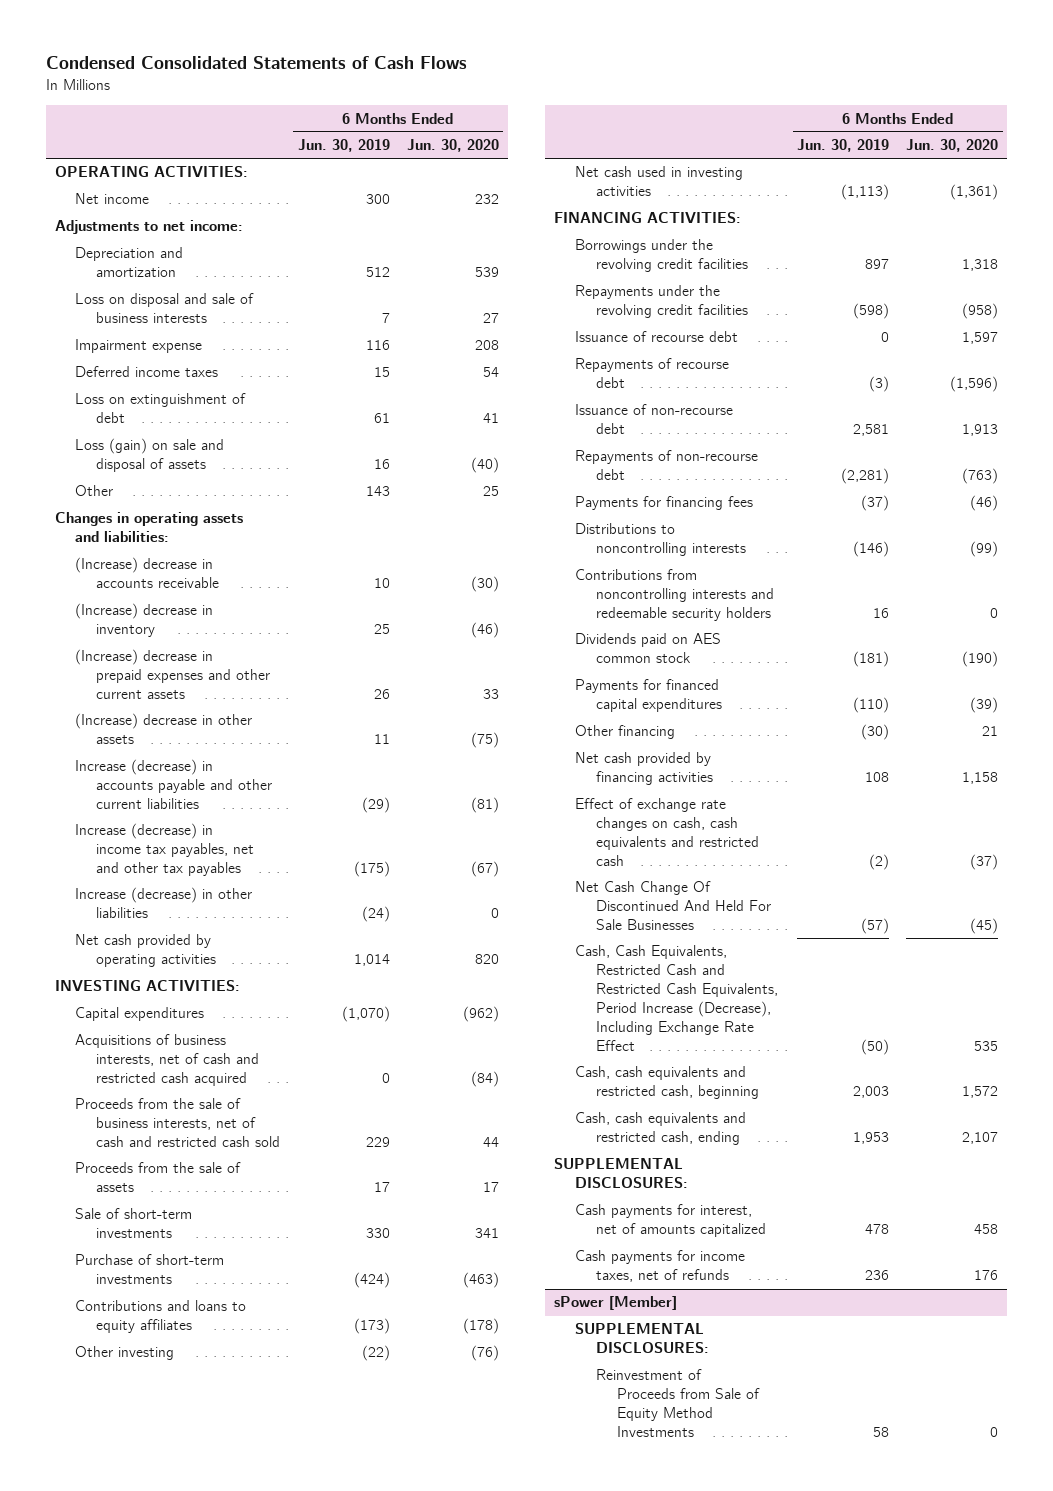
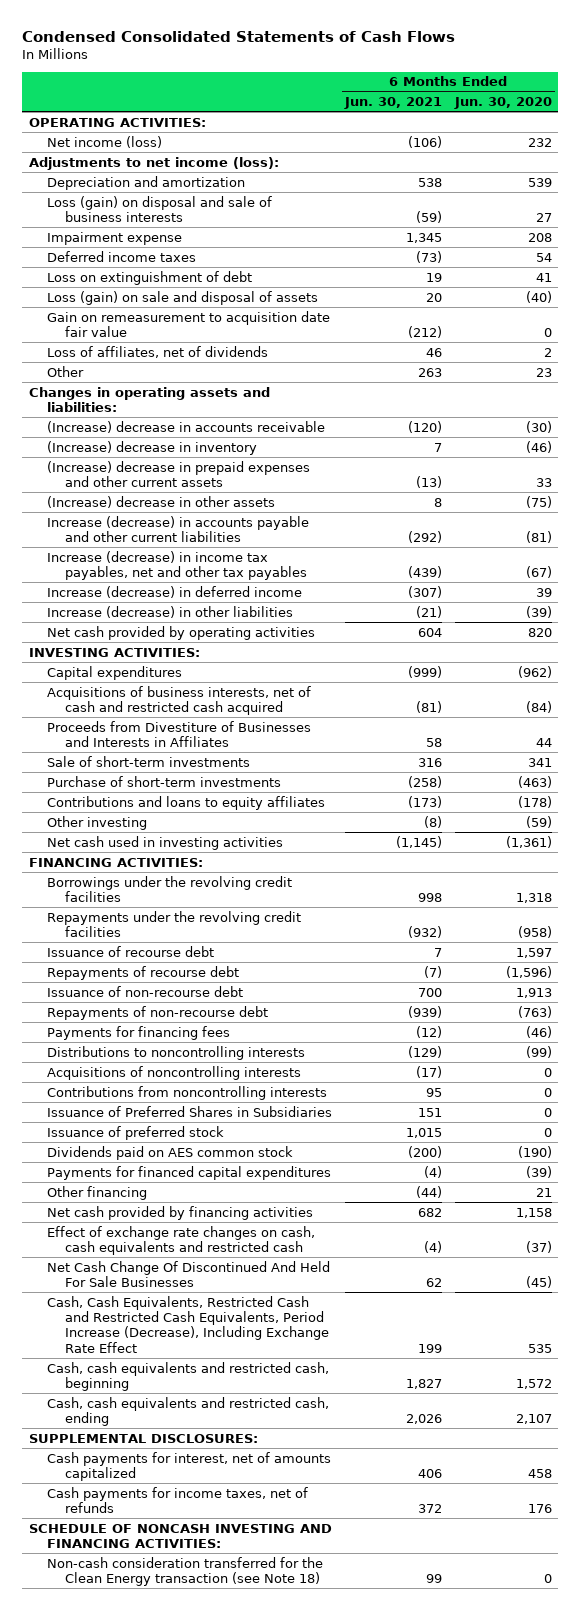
[297,139,390,153] Jun. 30, 2019 -> none
none -> [343,97,442,110] Jun. 30, 2021
[75,193,150,205] Net income -> [46,135,162,148] Net income (loss)
[54,220,243,235] Adjustments to net income: -> [28,156,279,170] Adjustments to net income (loss):
[75,293,255,324] Loss on disposal and sale of business interests -> [46,195,272,222] Loss (gain) on disposal and sale of business interests
none -> [46,310,330,337] Gain on remeasurement to acquisition date fair value
none -> [46,345,268,358] Loss of affiliates, net of dividends
[482,486,499,497] 25 -> [535,367,552,377] 23
none -> [46,585,302,598] Increase (decrease) in deferred income
[490,908,499,919] 0 -> [525,605,552,618] (39)
[75,1162,242,1193] Proceeds from the sale of assets -> none
[75,1098,281,1148] Proceeds from the sale of business interests, net of cash and restricted cash sold -> [46,720,311,747] Proceeds from Divestiture of Businesses and Interests in Affiliates
[470,1345,499,1362] (76) -> [525,815,552,828] (59)
none -> [46,1065,301,1080] Acquisitions of noncontrolling interests
[574,569,774,622] Contributions from noncontrolling interests and redeemable security holders -> [46,1085,327,1100] Contributions from noncontrolling interests
none -> [46,1105,332,1117] Issuance of Preferred Shares in Subsidiaries
none -> [46,1125,224,1140] Issuance of preferred stock
[554,1296,678,1311] sPower [Member] -> none
[574,1323,709,1354] SUPPLEMENTAL DISCLOSURES: -> none
[595,1369,760,1438] Reinvestment of Proceeds from Sale of Equity Method Investments -> none
none -> [28,1523,332,1548] SCHEDULE OF NONCASH INVESTING AND FINANCING ACTIVITIES:
none -> [46,1556,323,1586] Non-cash consideration transferred for the Clean Energy transaction (see Note 18)

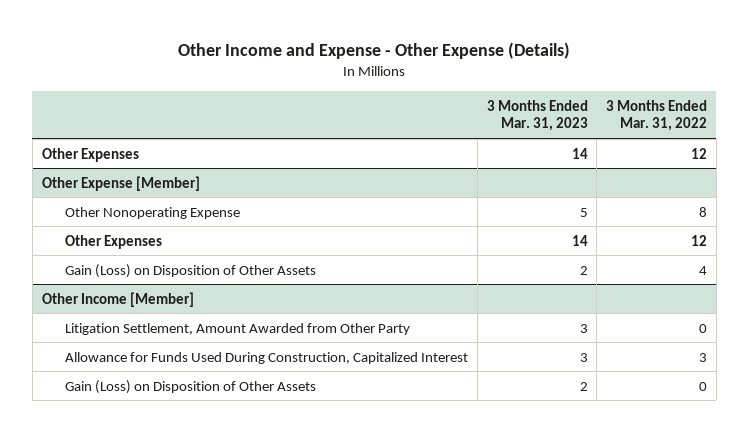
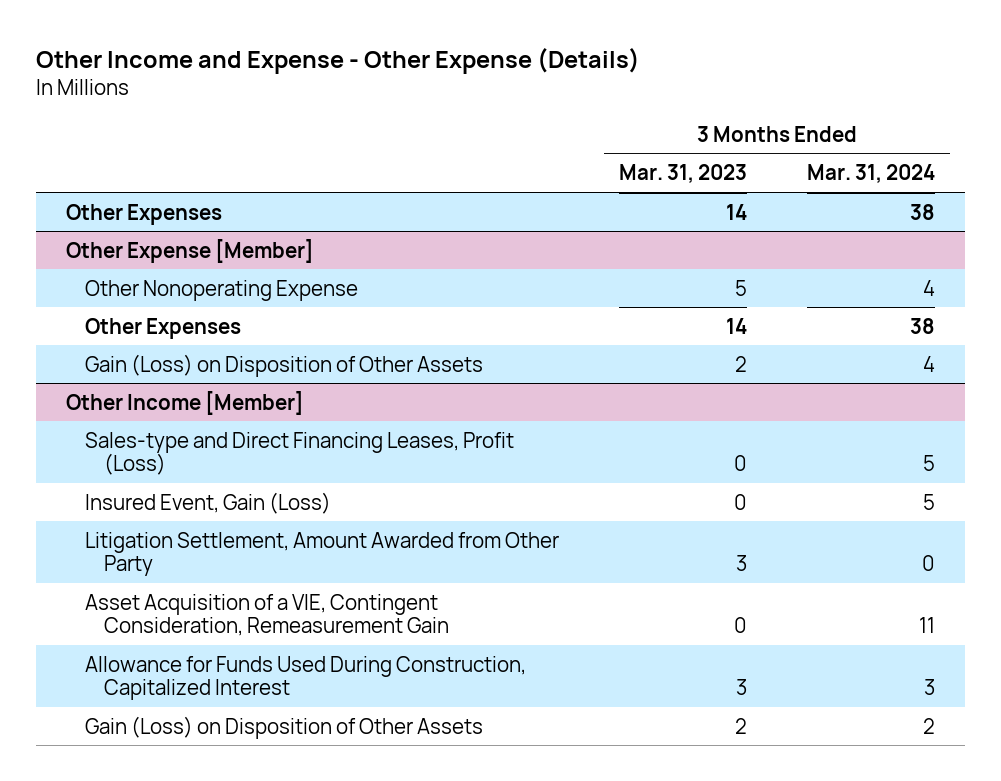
[605,99,707,132] 3 Months Ended Mar. 31, 2022 -> none
none -> [806,164,935,184] Mar. 31, 2024
none -> [85,431,515,476] Sales-type and Direct Financing Leases, Profit (Loss)
none -> [85,491,332,514] Insured Event, Gain (Loss)
none -> [85,593,449,637] Asset Acquisition of a VIE, Contingent Consideration, Remeasurement Gain

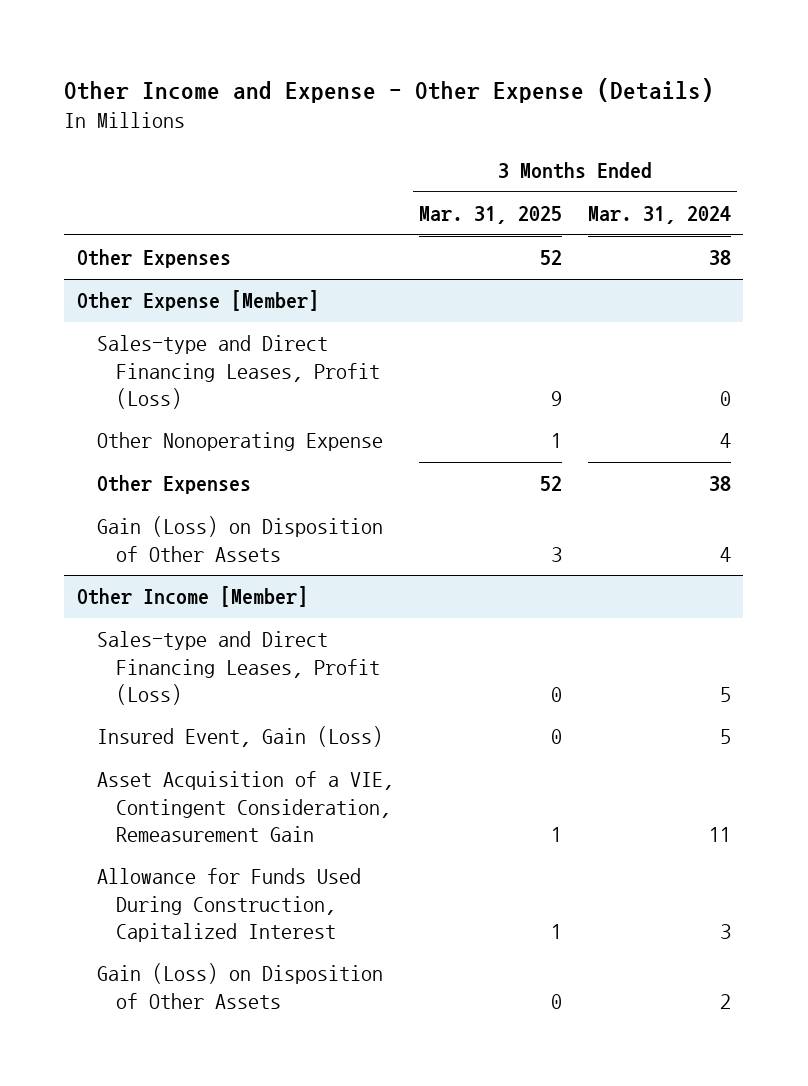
[619,164,748,184] Mar. 31, 2023 -> none
none -> [419,206,563,225] Mar. 31, 2025
none -> [96,335,381,409] Sales-type and Direct Financing Leases, Profit (Loss)
[85,531,560,577] Litigation Settlement, Amount Awarded from Other Party -> none

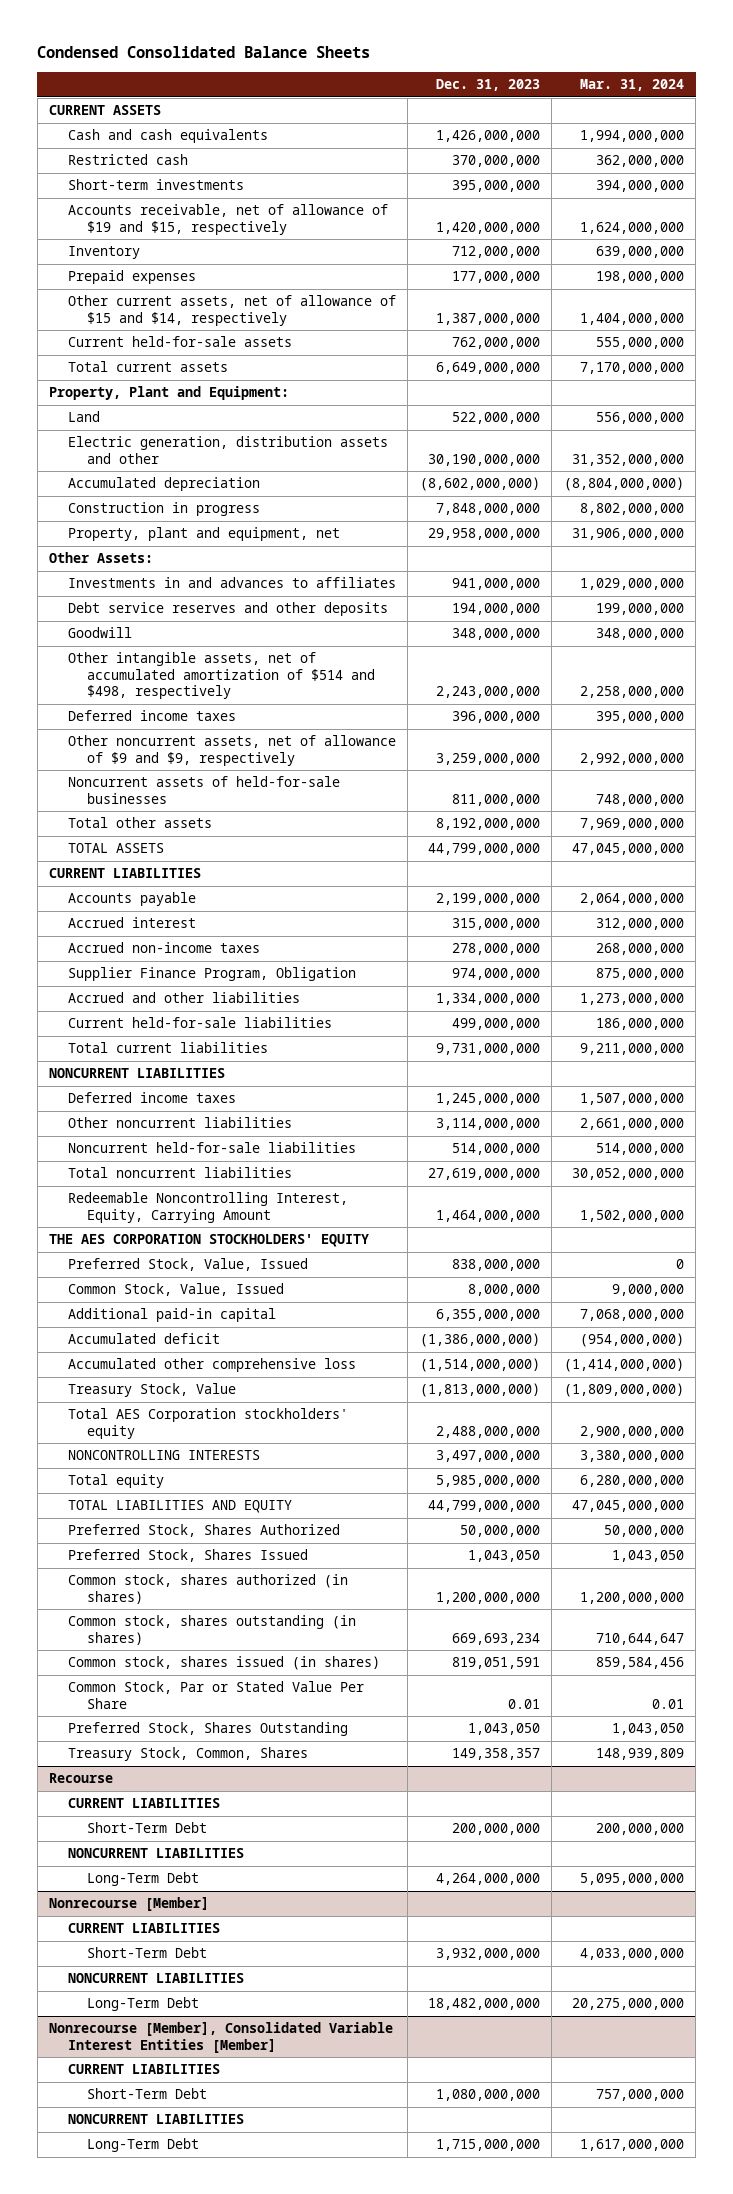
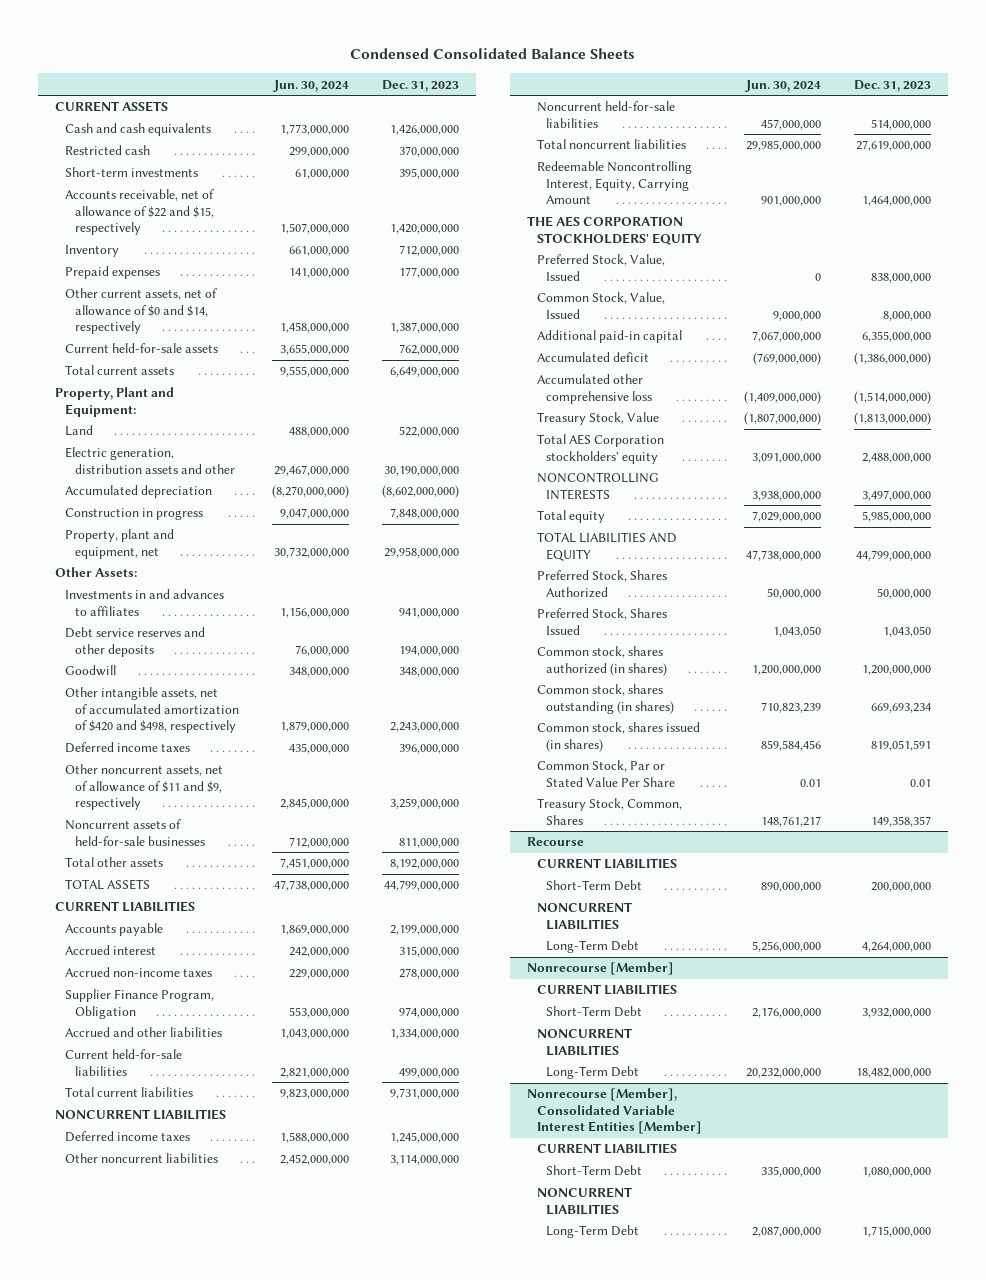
[579,79,684,92] Mar. 31, 2024 -> none
none -> [273,79,350,92] Jun. 30, 2024
[68,204,389,235] Accounts receivable, net of allowance of $19 and $15, respectively -> [64,189,214,236] Accounts receivable, net of allowance of $22 and $15, respectively
[68,295,397,326] Other current assets, net of allowance of $15 and $14, respectively -> [64,288,217,335] Other current assets, net of allowance of $0 and $14, respectively
[68,652,375,699] Other intangible assets, net of accumulated amortization of $514 and $498, respectively -> [64,687,239,734] Other intangible assets, net of accumulated amortization of $420 and $498, respectively
[68,735,397,766] Other noncurrent assets, net of allowance of $9 and $9, respectively -> [64,764,223,811] Other noncurrent assets, net of allowance of $11 and $9, respectively
[68,1722,349,1737] Preferred Stock, Shares Outstanding -> none

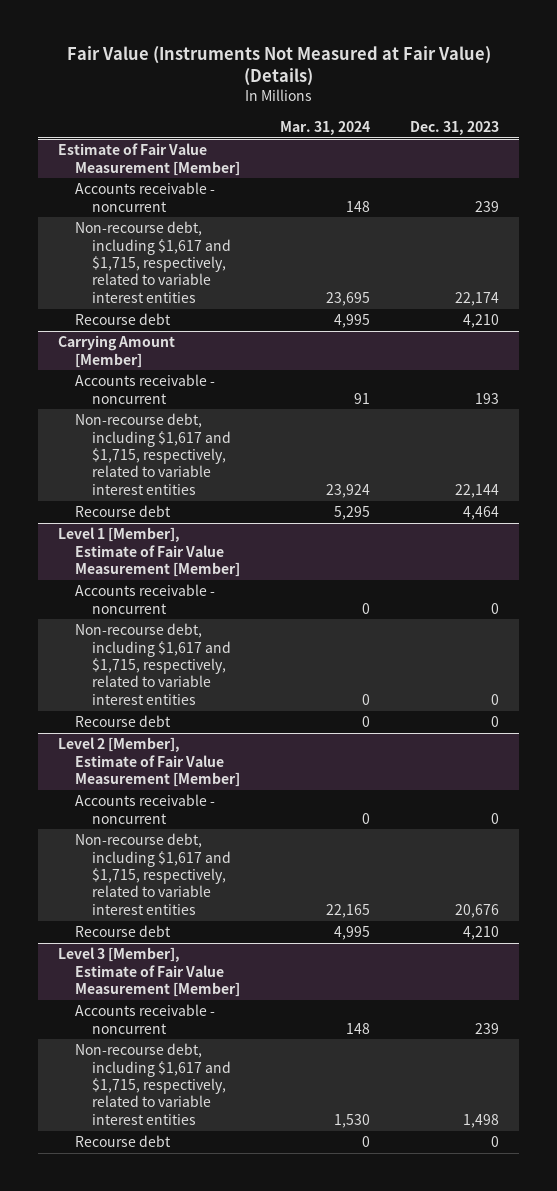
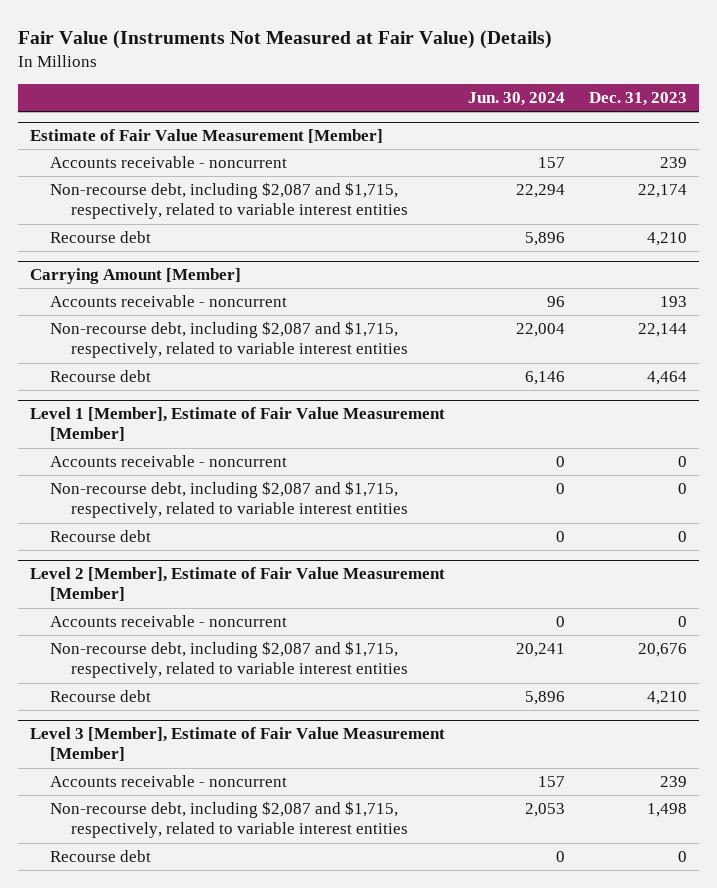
[280,120,371,135] Mar. 31, 2024 -> none
none -> [468,92,566,107] Jun. 30, 2024
[75,221,232,303] Non-recourse debt, including $1,617 and $1,715, respectively, related to variable interest entities -> [50,182,408,220] Non-recourse debt, including $2,087 and $1,715, respectively, related to variable interest entities
[75,413,232,495] Non-recourse debt, including $1,617 and $1,715, respectively, related to variable interest entities -> [50,321,408,359] Non-recourse debt, including $2,087 and $1,715, respectively, related to variable interest entities
[75,623,232,705] Non-recourse debt, including $1,617 and $1,715, respectively, related to variable interest entities -> [50,481,408,519] Non-recourse debt, including $2,087 and $1,715, respectively, related to variable interest entities
[75,833,232,915] Non-recourse debt, including $1,617 and $1,715, respectively, related to variable interest entities -> [50,641,408,679] Non-recourse debt, including $2,087 and $1,715, respectively, related to variable interest entities
[75,1043,232,1125] Non-recourse debt, including $1,617 and $1,715, respectively, related to variable interest entities -> [50,801,408,839] Non-recourse debt, including $2,087 and $1,715, respectively, related to variable interest entities

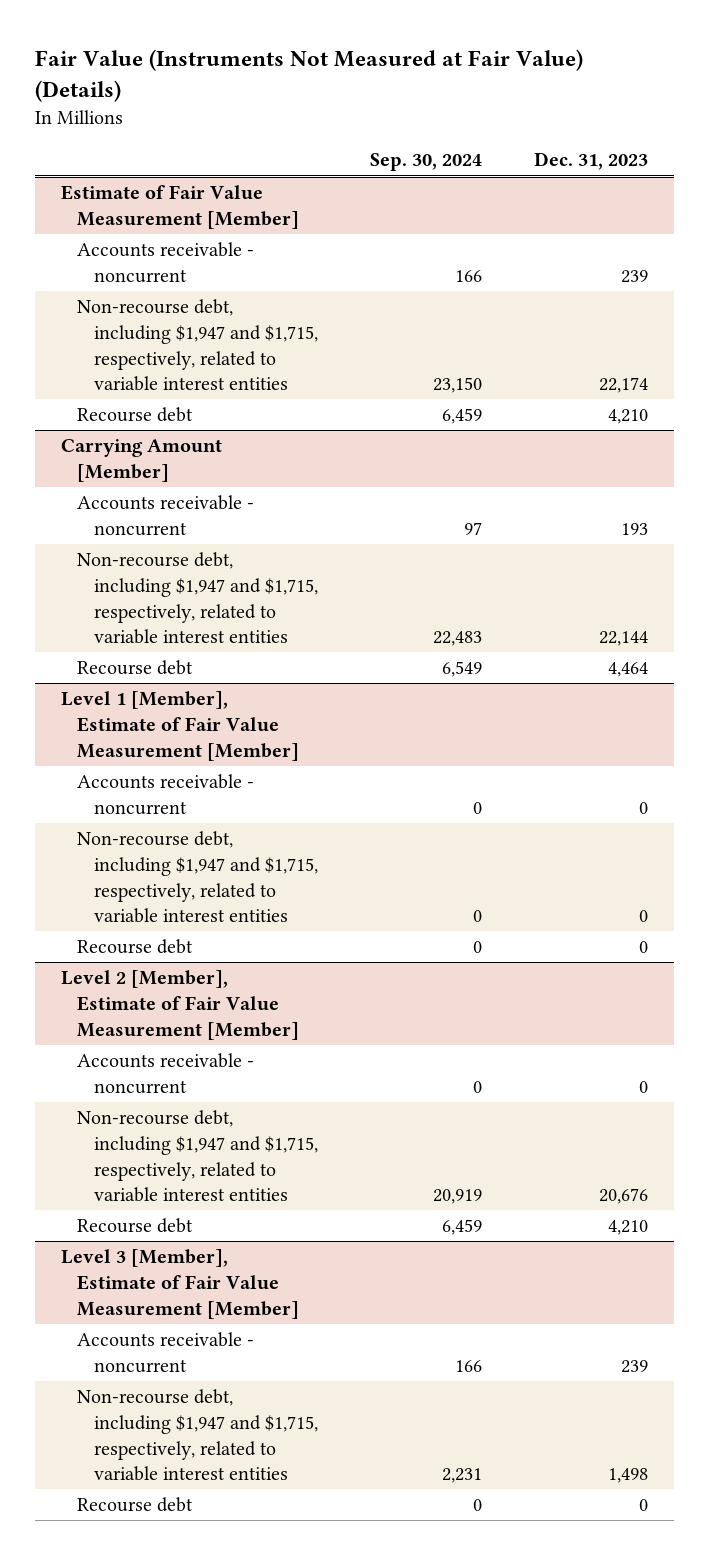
[468,92,566,107] Jun. 30, 2024 -> none
none -> [369,153,482,172] Sep. 30, 2024
[50,182,408,220] Non-recourse debt, including $2,087 and $1,715, respectively, related to variable interest entities -> [77,299,318,392] Non-recourse debt, including $1,947 and $1,715, respectively, related to variable interest entities
[50,321,408,359] Non-recourse debt, including $2,087 and $1,715, respectively, related to variable interest entities -> [77,552,318,645] Non-recourse debt, including $1,947 and $1,715, respectively, related to variable interest entities
[50,481,408,519] Non-recourse debt, including $2,087 and $1,715, respectively, related to variable interest entities -> [77,831,318,924] Non-recourse debt, including $1,947 and $1,715, respectively, related to variable interest entities
[50,641,408,679] Non-recourse debt, including $2,087 and $1,715, respectively, related to variable interest entities -> [77,1110,318,1203] Non-recourse debt, including $1,947 and $1,715, respectively, related to variable interest entities
[50,801,408,839] Non-recourse debt, including $2,087 and $1,715, respectively, related to variable interest entities -> [77,1389,318,1482] Non-recourse debt, including $1,947 and $1,715, respectively, related to variable interest entities

